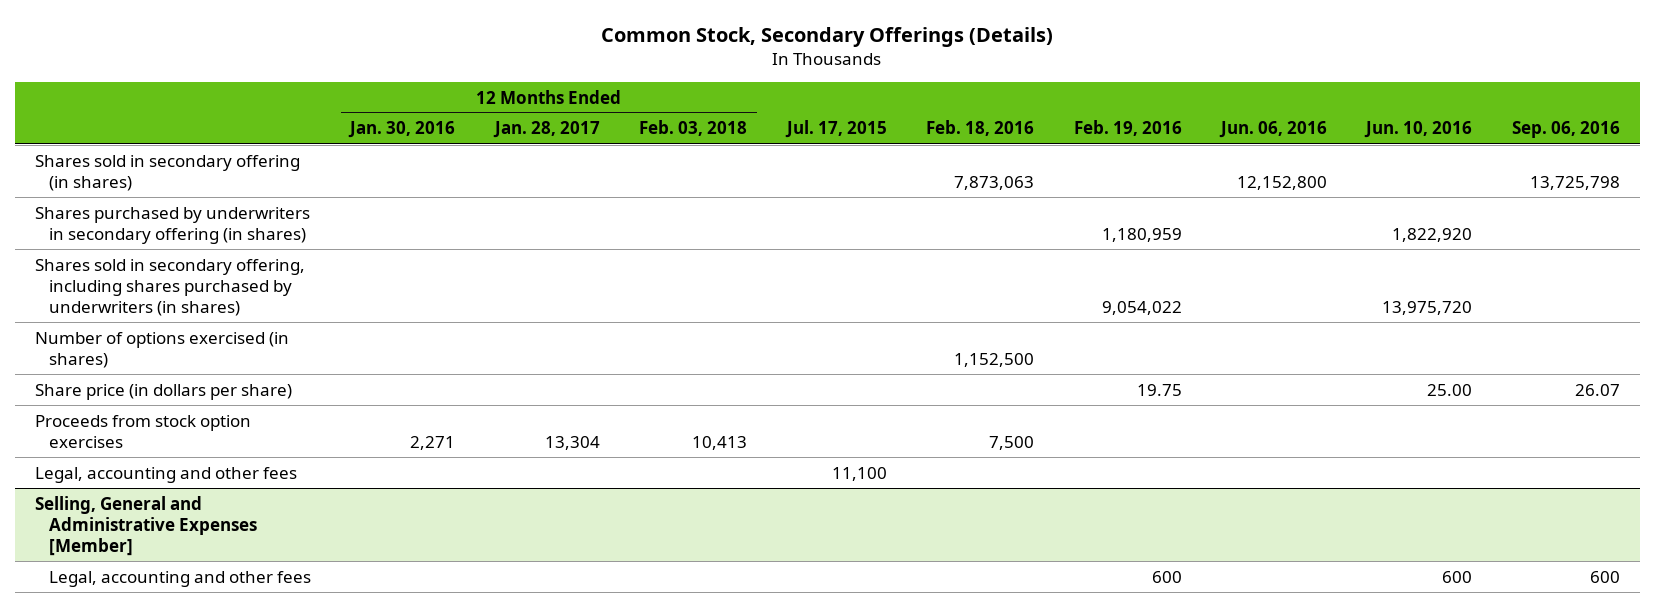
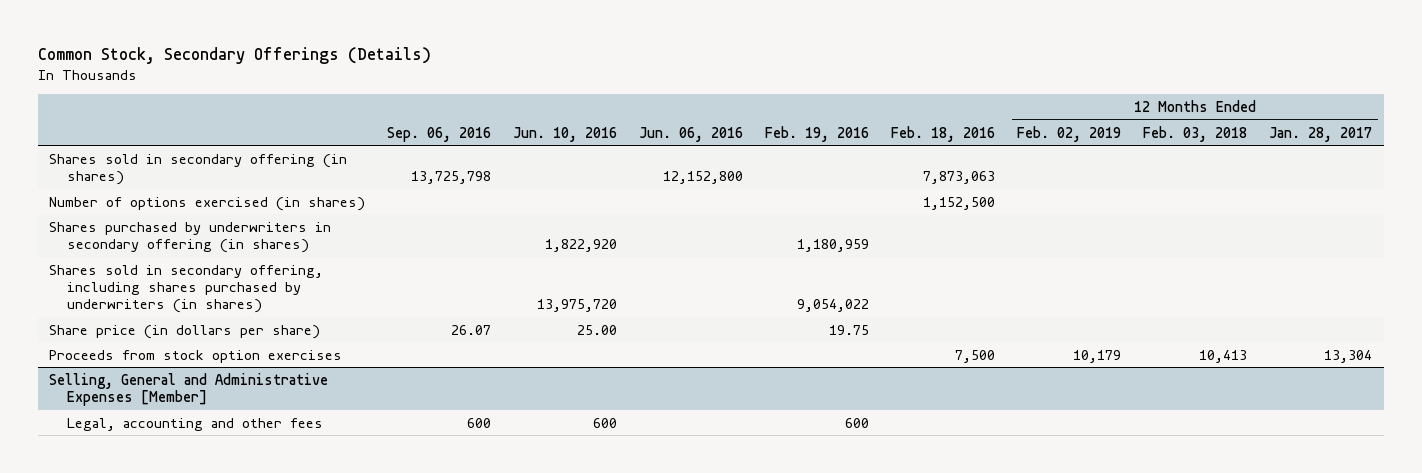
[348,121,456,139] Jan. 30, 2016 -> none
[784,120,887,139] Jul. 17, 2015 -> none
none -> [1017,125,1122,142] Feb. 02, 2019
[34,331,289,368] Number of options exercised (in shares) -> [49,196,366,211] Number of options exercised (in shares)
[34,466,297,483] Legal, accounting and other fees -> none

